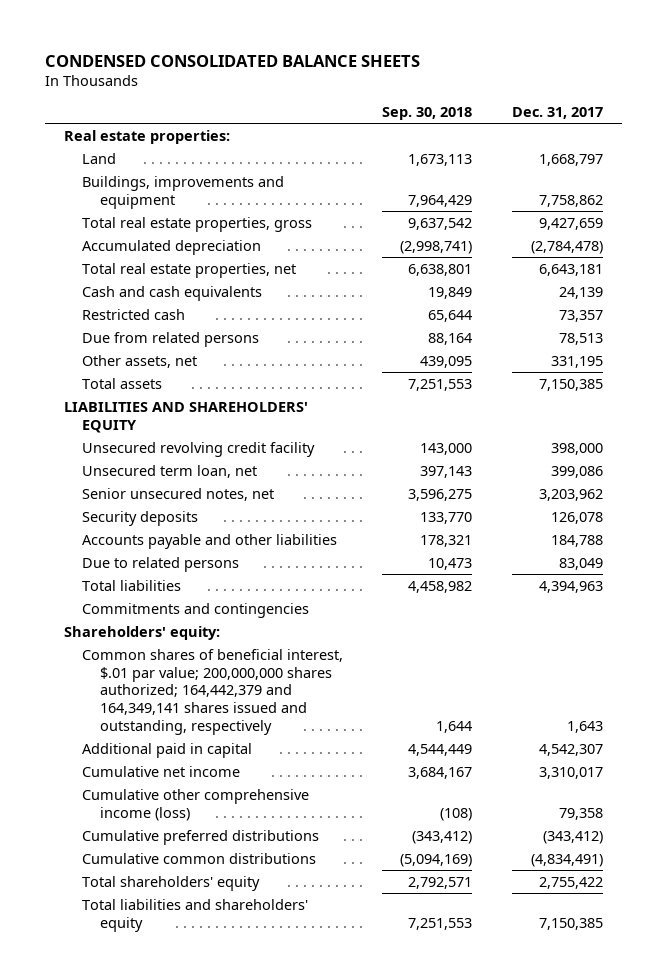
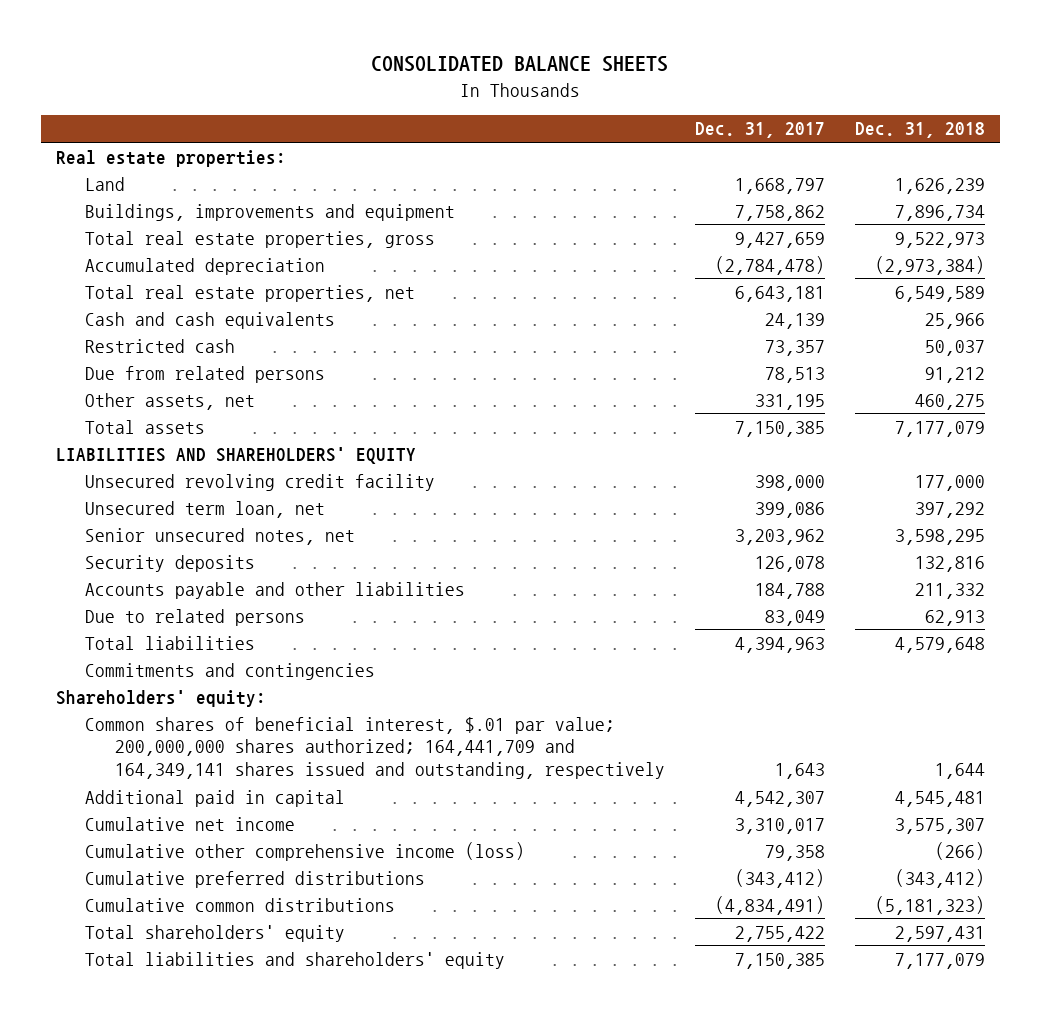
[44,54,420,67] CONDENSED CONSOLIDATED BALANCE SHEETS -> [371,56,669,73] CONSOLIDATED BALANCE SHEETS
[382,107,473,121] Sep. 30, 2018 -> none
none -> [854,122,985,139] Dec. 31, 2018
[82,648,344,735] Common shares of beneficial interest, $.01 par value; 200,000,000 shares authorized; 164,442,379 and 164,349,141 shares issued and outstanding, respectively -> [85,716,666,779] Common shares of beneficial interest, $.01 par value; 200,000,000 shares authorized; 164,441,709 and 164,349,141 shares issued and outstanding, respectively

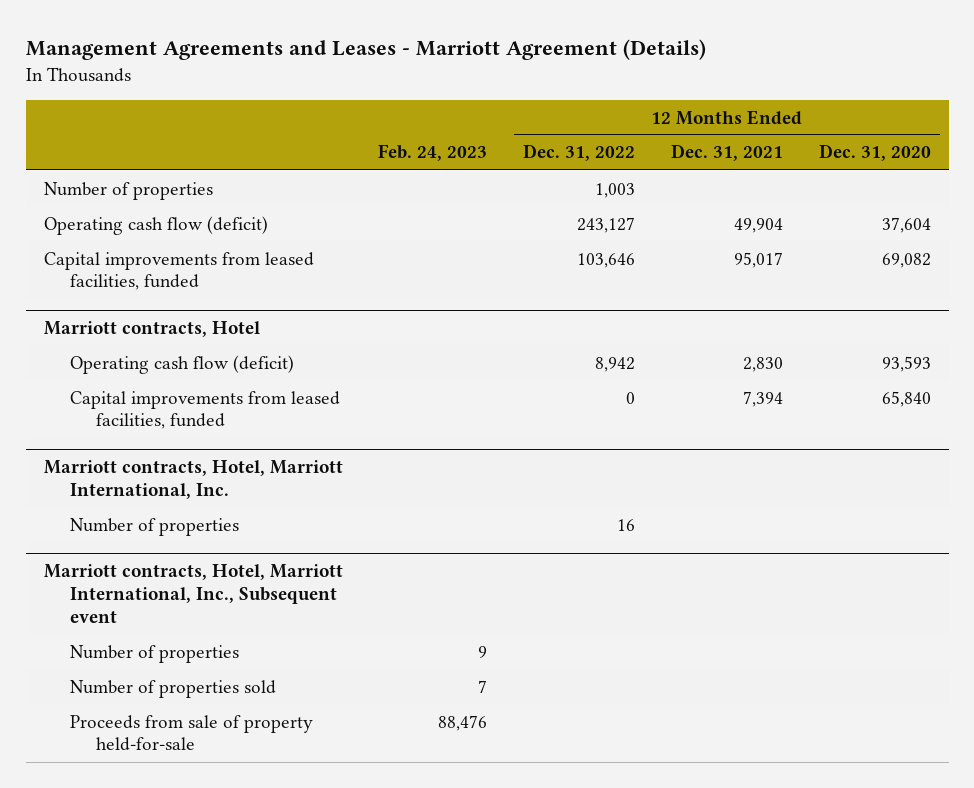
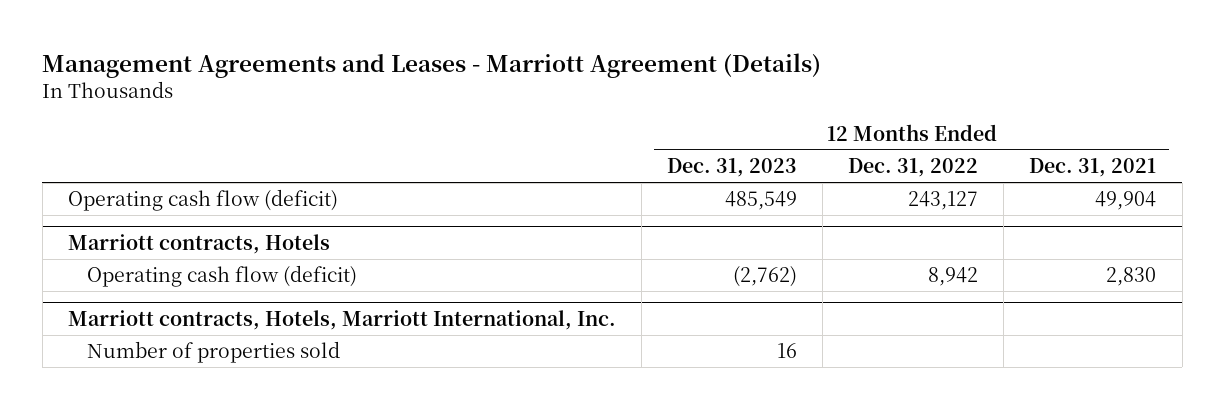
[378,144,488,162] Feb. 24, 2023 -> none
[818,144,931,162] Dec. 31, 2020 -> none
none -> [666,158,797,178] Dec. 31, 2023
[43,181,213,200] Number of properties -> none
[43,251,314,291] Capital improvements from leased facilities, funded -> none
[43,321,260,338] Marriott contracts, Hotel -> [67,233,330,254] Marriott contracts, Hotels
[69,390,340,430] Capital improvements from leased facilities, funded -> none
[69,517,239,536] Number of properties -> none
[43,564,343,623] Marriott contracts, Hotel, Marriott International, Inc., Subsequent event -> none
[69,644,239,663] Number of properties -> none
[43,460,343,499] Marriott contracts, Hotel, Marriott International, Inc. -> [67,309,616,330] Marriott contracts, Hotels, Marriott International, Inc.
[69,714,313,752] Proceeds from sale of property held-for-sale -> none

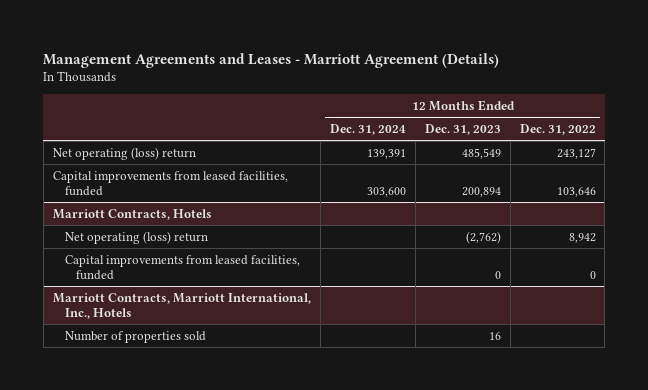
[1029,158,1157,178] Dec. 31, 2021 -> none
none -> [329,124,406,136] Dec. 31, 2024
[67,189,338,212] Operating cash flow (deficit) -> [52,146,196,160] Net operating (loss) return
none -> [52,170,288,197] Capital improvements from leased facilities, funded
[67,233,330,254] Marriott contracts, Hotels -> [52,208,212,220] Marriott Contracts, Hotels
[86,265,357,288] Operating cash flow (deficit) -> [64,230,208,244] Net operating (loss) return
none -> [64,254,300,281] Capital improvements from leased facilities, funded
[67,309,616,330] Marriott contracts, Hotels, Marriott International, Inc. -> [52,292,311,320] Marriott Contracts, Marriott International, Inc., Hotels

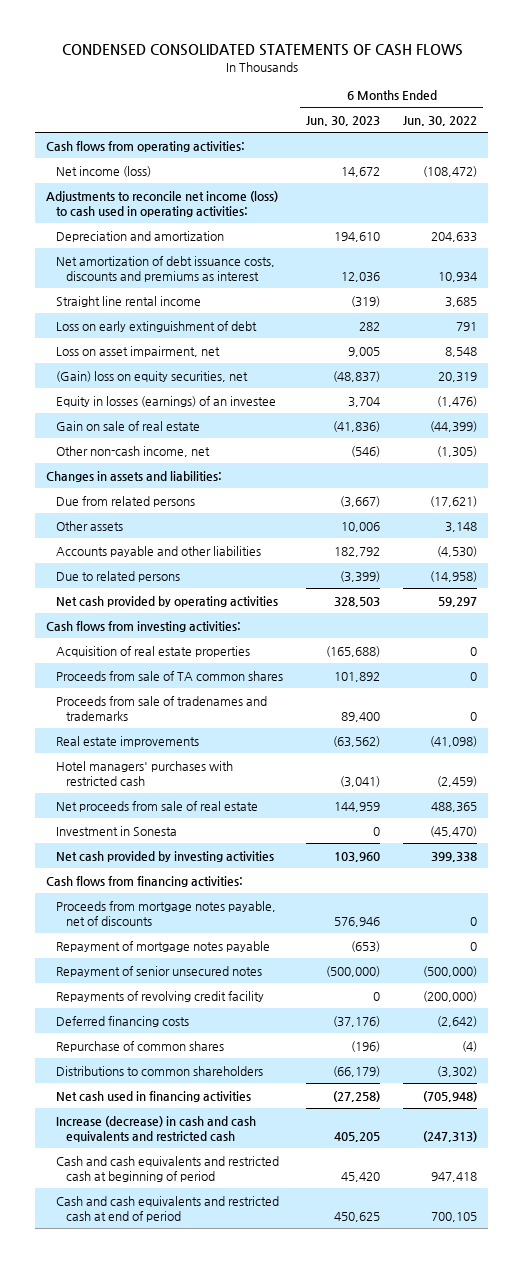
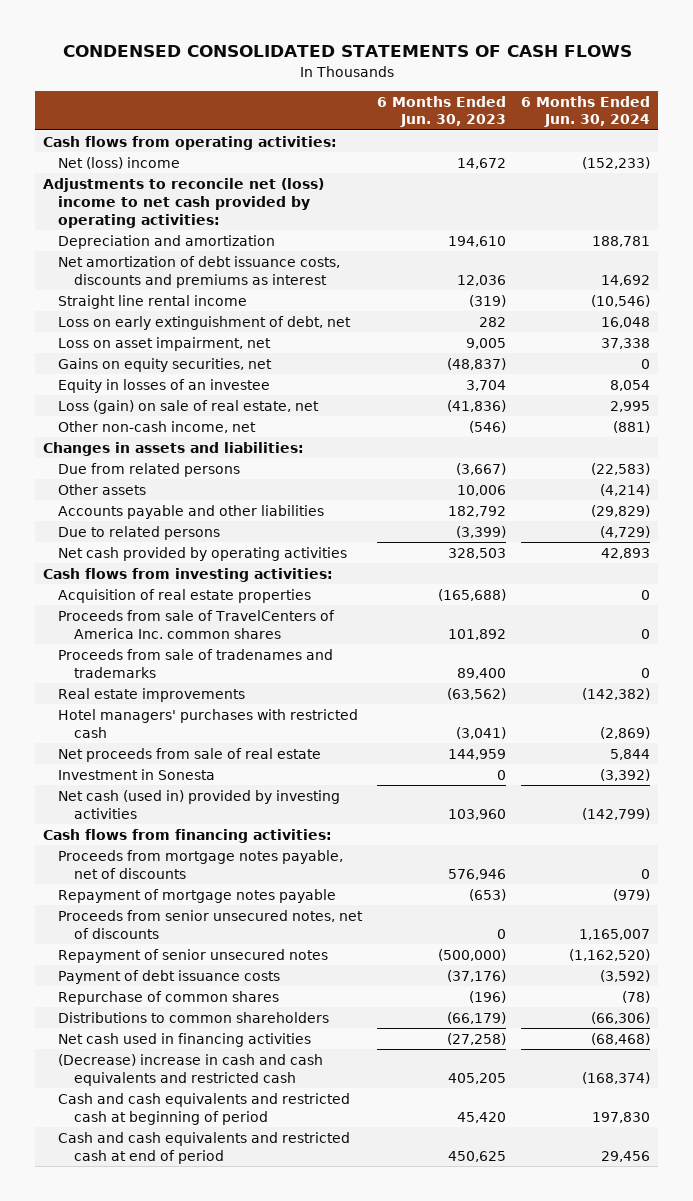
[403,116,478,127] Jun. 30, 2022 -> none
none -> [521,95,651,128] 6 Months Ended Jun. 30, 2024
[56,165,152,177] Net income (loss) -> [58,156,181,169] Net (loss) income
[46,190,279,217] Adjustments to reconcile net income (loss) to cash used in operating activities: -> [42,177,324,228] Adjustments to reconcile net (loss) income to net cash provided by operating activities:
[56,320,258,332] Loss on early extinguishment of debt -> [58,315,352,330] Loss on early extinguishment of debt, net
[56,370,249,382] (Gain) loss on equity securities, net -> [58,357,273,372] Gains on equity securities, net
[56,395,277,407] Equity in losses (earnings) of an investee -> [58,378,271,393] Equity in losses of an investee
[56,420,201,431] Gain on sale of real estate -> [58,399,320,414] Loss (gain) on sale of real estate, net
[56,670,284,681] Proceeds from sale of TA common shares -> [58,609,336,639] Proceeds from sale of TravelCenters of America Inc. common shares
[56,850,275,862] Net cash provided by investing activities -> [58,789,341,819] Net cash (used in) provided by investing activities
none -> [58,909,364,939] Proceeds from senior unsecured notes, net of discounts
[56,990,265,1002] Repayments of revolving credit facility -> none
[56,1015,190,1027] Deferred financing costs -> [58,969,281,984] Payment of debt issuance costs
[56,1115,257,1142] Increase (decrease) in cash and cash equivalents and restricted cash -> [58,1053,324,1086] (Decrease) increase in cash and cash equivalents and restricted cash

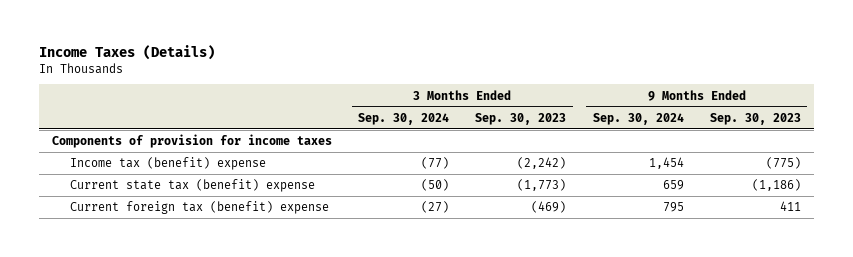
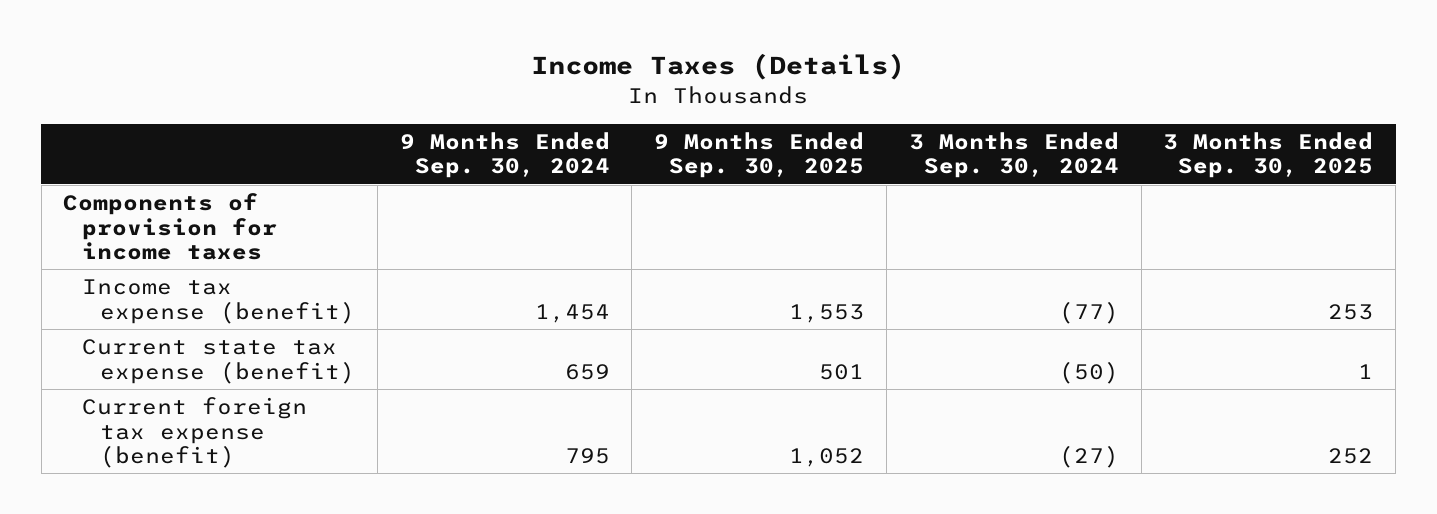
[475,112,567,125] Sep. 30, 2023 -> none
[709,112,801,125] Sep. 30, 2023 -> none
none -> [654,131,865,179] 9 Months Ended Sep. 30, 2025
none -> [1163,131,1374,179] 3 Months Ended Sep. 30, 2025
[70,157,267,171] Income tax (benefit) expense -> [81,279,356,324] Income tax expense (benefit)
[70,179,316,193] Current state tax (benefit) expense -> [81,339,356,384] Current state tax expense (benefit)
[70,201,330,215] Current foreign tax (benefit) expense -> [81,397,307,468] Current foreign tax expense (benefit)

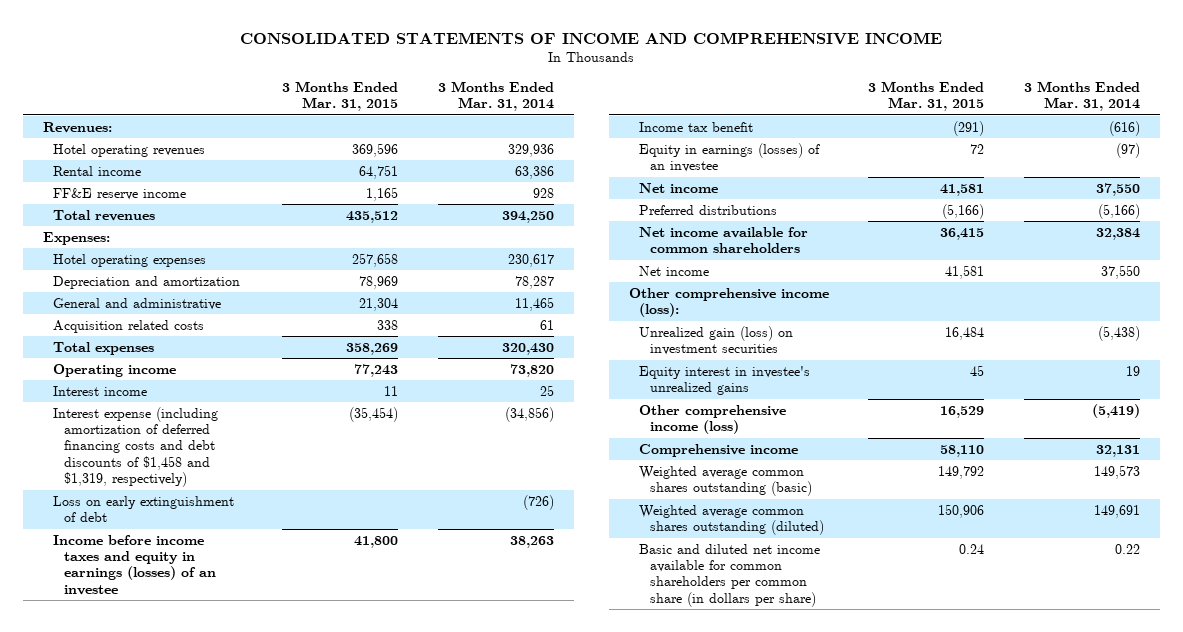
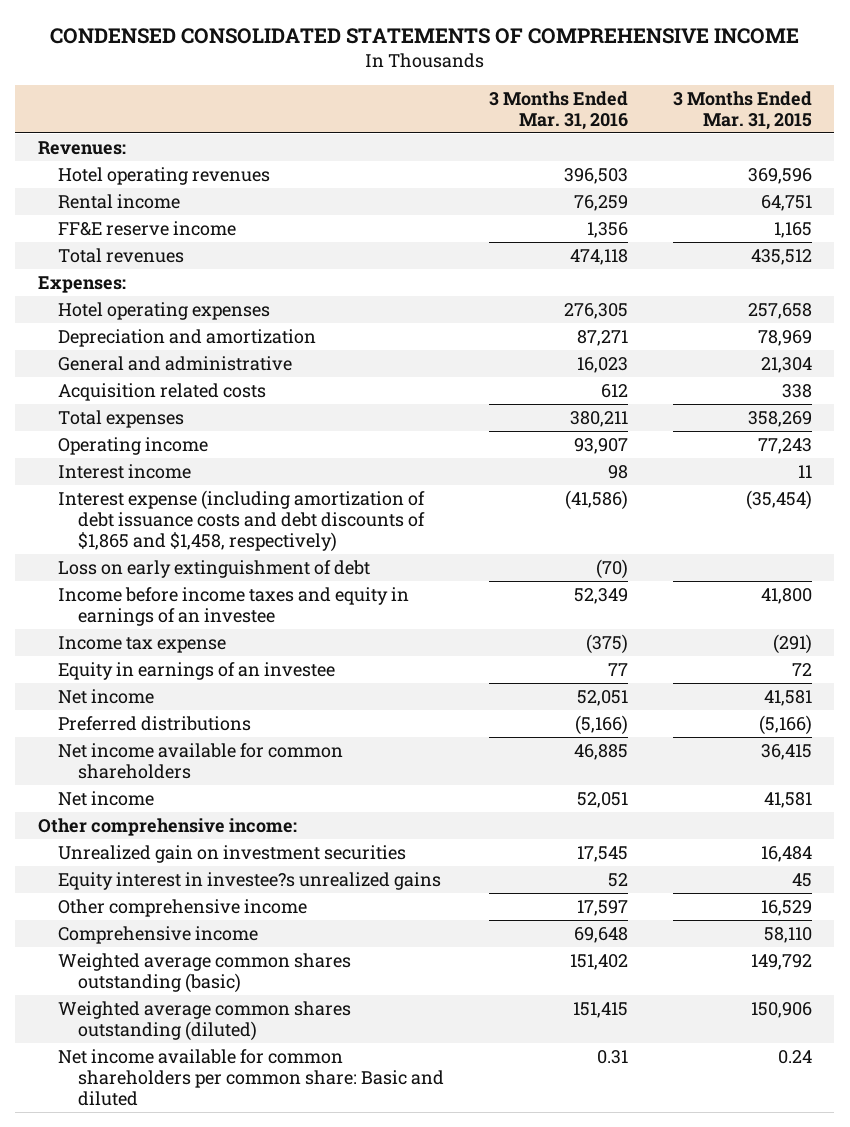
[240,31,943,45] CONSOLIDATED STATEMENTS OF INCOME AND COMPREHENSIVE INCOME -> [49,27,799,44] CONDENSED CONSOLIDATED STATEMENTS OF COMPREHENSIVE INCOME
[438,80,555,112] 3 Months Ended Mar. 31, 2014 -> none
none -> [488,90,628,130] 3 Months Ended Mar. 31, 2016
[53,406,219,488] Interest expense (including amortization of deferred financing costs and debt discounts of $1,458 and $1,319, respectively) -> [57,489,425,552] Interest expense (including amortization of debt issuance costs and debt discounts of $1,865 and $1,458, respectively)
[53,534,217,595] Income before income taxes and equity in earnings (losses) of an investee -> [57,586,409,626] Income before income taxes and equity in earnings of an investee
[639,121,754,132] Income tax benefit -> [57,635,226,653] Income tax expense
[639,142,821,173] Equity in earnings (losses) of an investee -> [57,661,335,680] Equity in earnings of an investee
[628,287,829,318] Other comprehensive income (loss): -> [37,817,297,836] Other comprehensive income:
[639,325,794,356] Unrealized gain (loss) on investment securities -> [57,844,406,863] Unrealized gain on investment securities
[639,365,811,396] Equity interest in investee's unrealized gains -> [57,871,441,890] Equity interest in investee?s unrealized gains
[639,404,787,435] Other comprehensive income (loss) -> [57,898,307,917] Other comprehensive income
[639,543,821,607] Basic and diluted net income available for common shareholders per common share (in dollars per share) -> [57,1048,444,1106] Net income available for common shareholders per common share: Basic and diluted

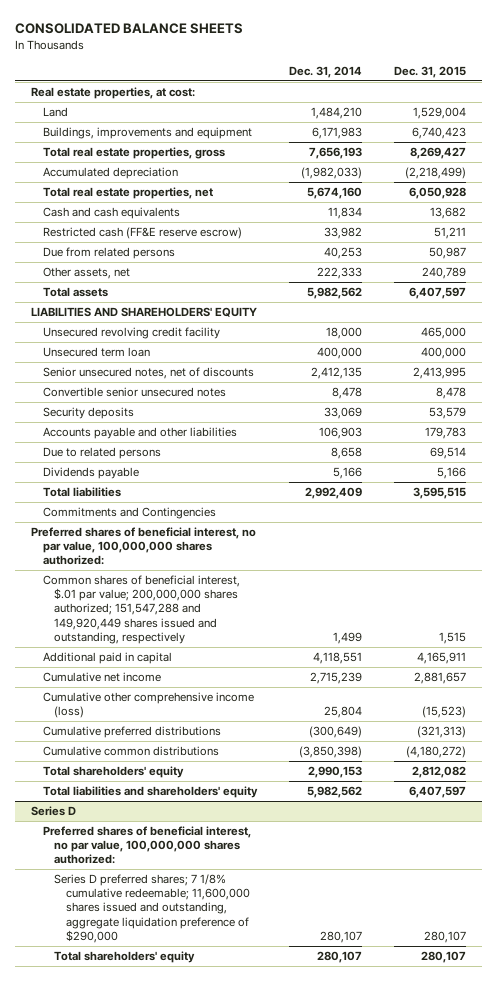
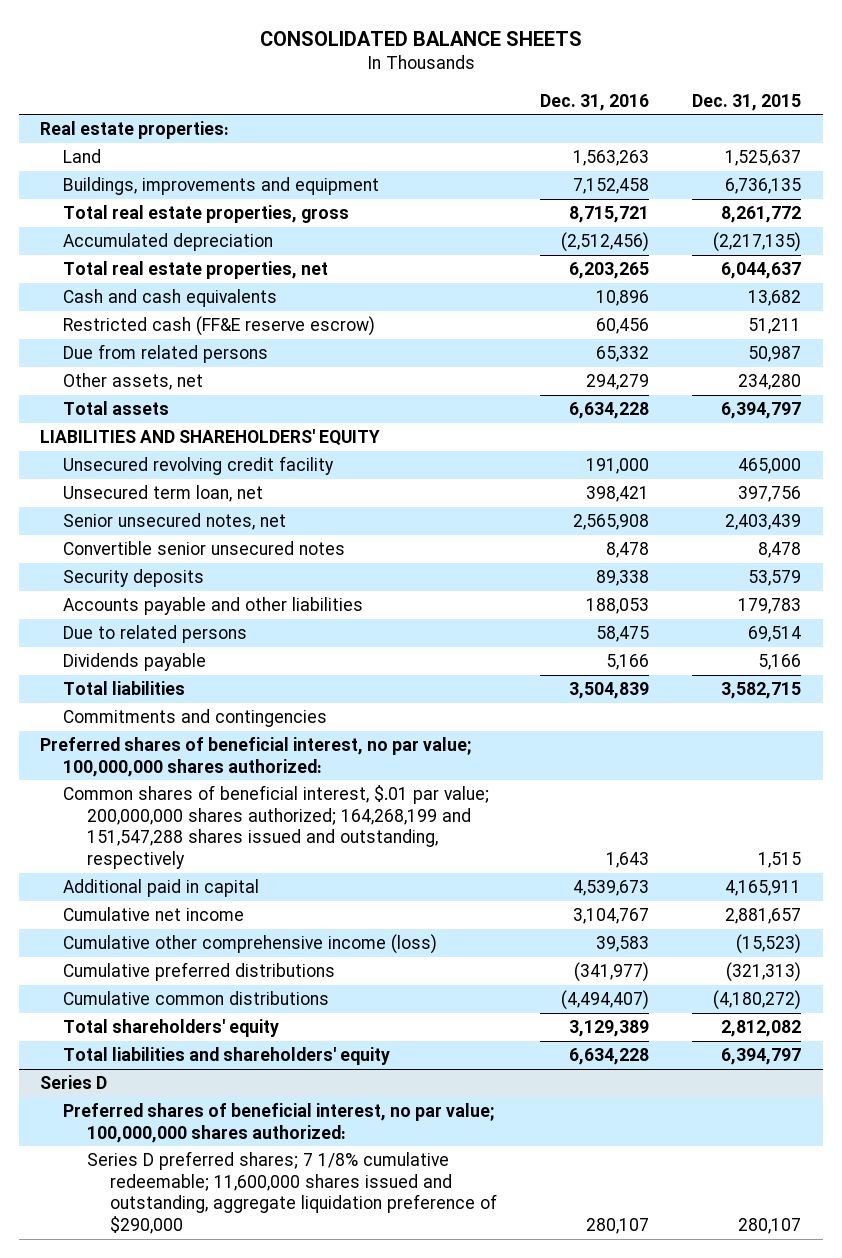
[288,65,362,78] Dec. 31, 2014 -> none
none -> [540,93,650,111] Dec. 31, 2016
[30,87,195,100] Real estate properties, at cost: -> [40,121,230,140] Real estate properties:
[412,107,466,120] 1,529,004 -> [725,150,802,167] 1,525,637
[411,127,466,140] 6,740,423 -> [725,178,802,195] 6,736,135
[409,147,466,160] 8,269,427 -> [721,206,802,224] 8,261,772
[404,167,466,180] (2,218,499) -> [713,232,802,253] (2,217,135)
[408,187,466,200] 6,050,928 -> [721,262,802,280] 6,044,637
[421,267,466,280] 240,789 -> [738,374,802,391] 234,280
[408,287,466,300] 6,407,597 -> [721,402,802,420] 6,394,797
[42,347,150,358] Unsecured term loan -> [63,485,264,503] Unsecured term loan, net
[420,347,466,360] 400,000 -> [738,486,802,503] 397,756
[42,367,254,380] Senior unsecured notes, net of discounts -> [63,513,287,531] Senior unsecured notes, net
[412,367,466,380] 2,413,995 -> [725,514,802,531] 2,403,439
[412,487,466,500] 3,595,515 -> [721,682,802,700] 3,582,715
[42,507,216,520] Commitments and Contingencies -> [63,709,328,728] Commitments and contingencies
[30,527,256,566] Preferred shares of beneficial interest, no par value, 100,000,000 shares authorized: -> [40,737,472,777] Preferred shares of beneficial interest, no par value; 100,000,000 shares authorized:
[42,575,240,644] Common shares of beneficial interest, $.01 par value; 200,000,000 shares authorized; 151,547,288 and 149,920,449 shares issued and outstanding, respectively -> [63,785,490,870] Common shares of beneficial interest, $.01 par value; 200,000,000 shares authorized; 164,268,199 and 151,547,288 shares issued and outstanding, respectively
[408,786,466,799] 6,407,597 -> [721,1048,802,1066] 6,394,797
[42,826,251,865] Preferred shares of beneficial interest, no par value, 100,000,000 shares authorized: -> [63,1103,495,1143] Preferred shares of beneficial interest, no par value; 100,000,000 shares authorized:
[54,951,196,964] Total shareholders' equity -> none

